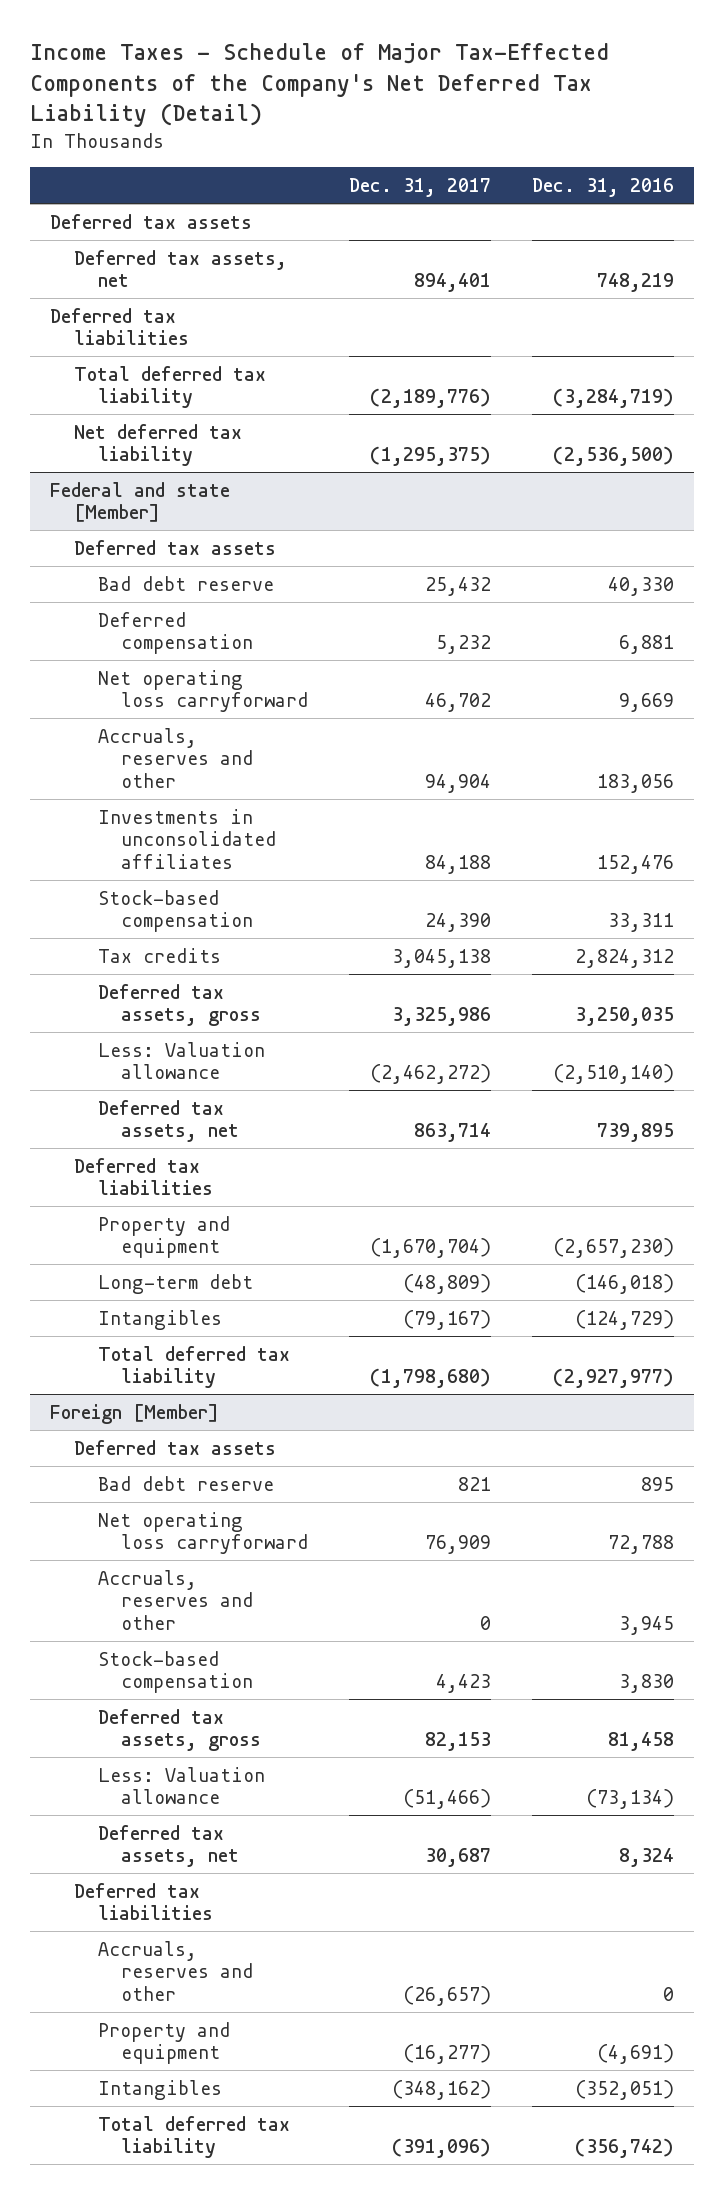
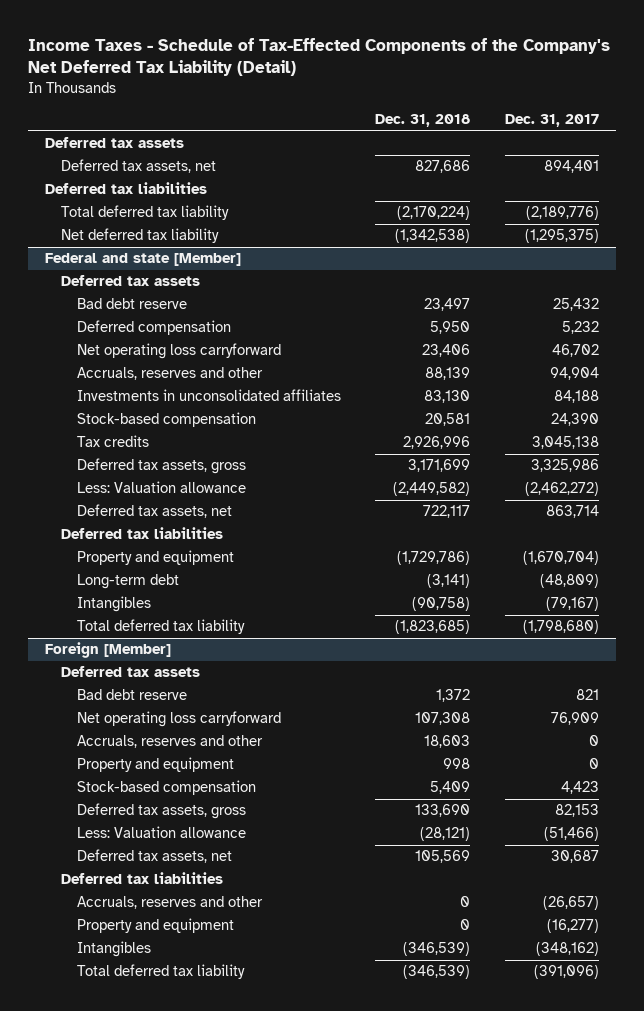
[29,43,609,128] Income Taxes - Schedule of Major Tax-Effected Components of the Company's Net Deferred Tax Liability (Detail) -> [28,37,611,77] Income Taxes - Schedule of Tax-Effected Components of the Company's Net Deferred Tax Liability (Detail)
[531,177,674,197] Dec. 31, 2016 -> none
none -> [375,114,471,128] Dec. 31, 2018
none -> [76,757,234,773] Property and equipment

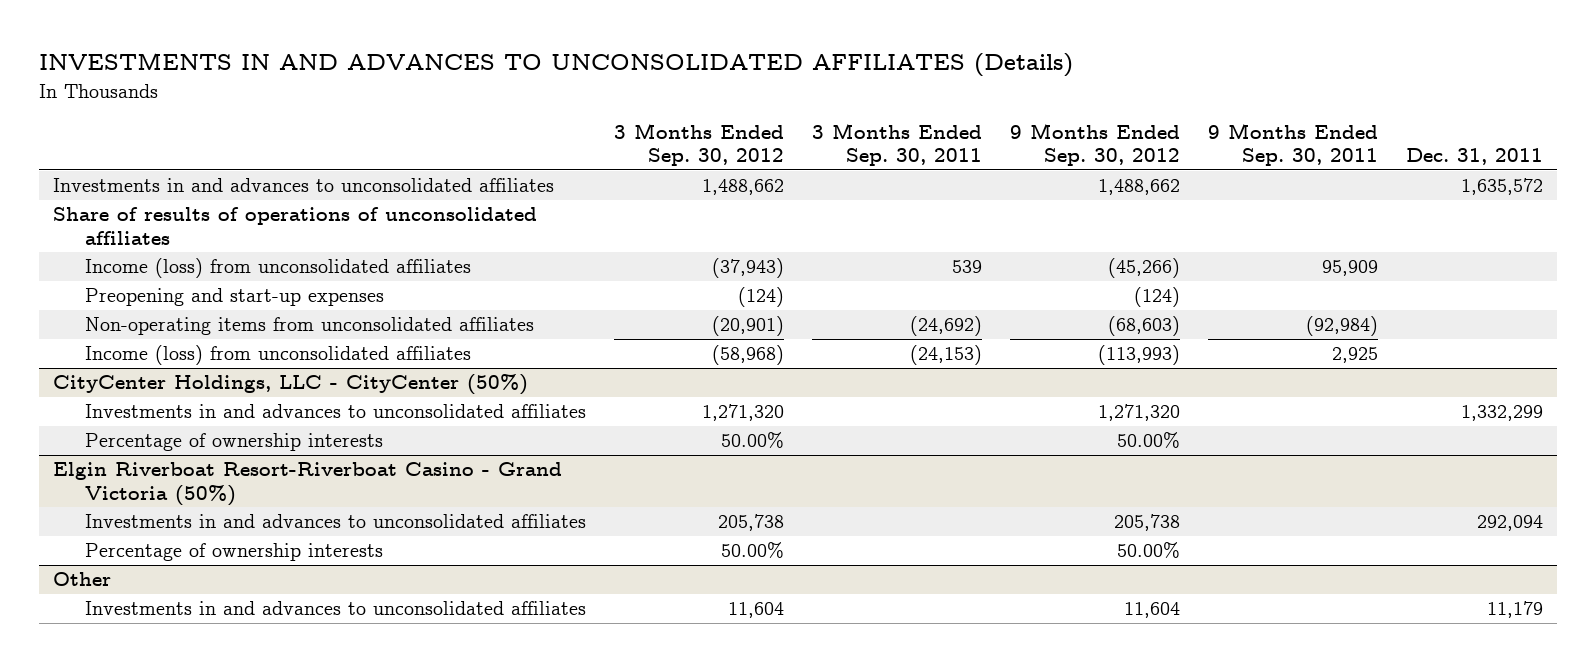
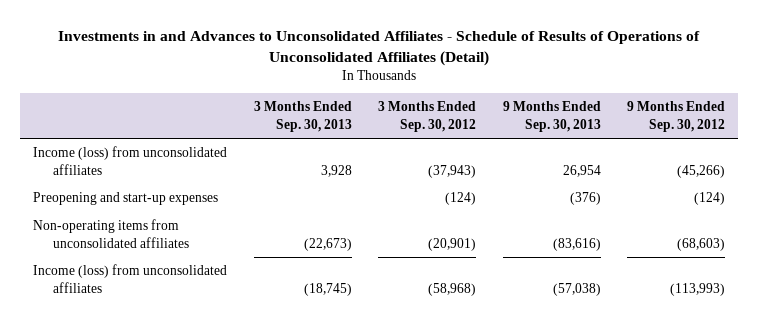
[39,53,1074,78] INVESTMENTS IN AND ADVANCES TO UNCONSOLIDATED AFFILIATES (Details) -> [58,30,701,66] Investments in and Advances to Unconsolidated Affiliates - Schedule of Results of Operations of Unconsolidated Affiliates (Detail)
[811,122,982,167] 3 Months Ended Sep. 30, 2011 -> none
[1207,122,1378,167] 9 Months Ended Sep. 30, 2011 -> none
[1405,148,1543,166] Dec. 31, 2011 -> none
none -> [253,101,352,132] 3 Months Ended Sep. 30, 2013
none -> [502,101,601,132] 9 Months Ended Sep. 30, 2013
[53,178,555,193] Investments in and advances to unconsolidated affiliates -> none
[53,207,538,245] Share of results of operations of unconsolidated affiliates -> none
[53,374,529,396] CityCenter Holdings, LLC - CityCenter (50%) -> none
[85,404,587,419] Investments in and advances to unconsolidated affiliates -> none
[85,433,384,452] Percentage of ownership interests -> none
[53,462,563,506] Elgin Riverboat Resort-Riverboat Casino - Grand Victoria (50%) -> none
[85,514,587,529] Investments in and advances to unconsolidated affiliates -> none
[85,543,384,562] Percentage of ownership interests -> none
[53,572,112,587] Other -> none
[85,601,587,616] Investments in and advances to unconsolidated affiliates -> none

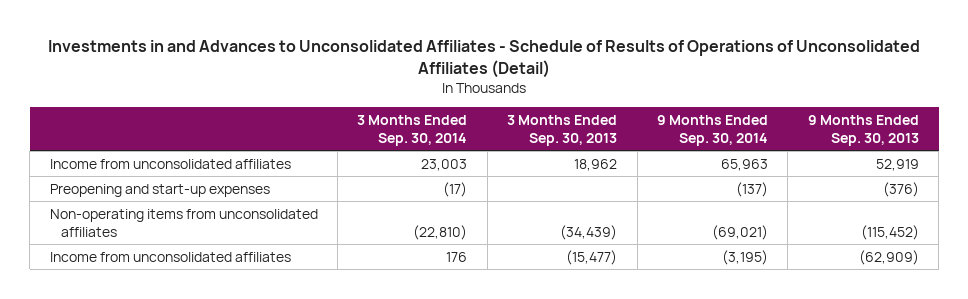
[378,101,477,132] 3 Months Ended Sep. 30, 2012 -> none
[627,101,726,132] 9 Months Ended Sep. 30, 2012 -> none
none -> [357,114,468,146] 3 Months Ended Sep. 30, 2014
none -> [656,114,768,146] 9 Months Ended Sep. 30, 2014
[33,146,228,175] Income (loss) from unconsolidated affiliates -> [49,158,291,169] Income from unconsolidated affiliates
[320,164,352,177] 3,928 -> [574,158,618,171] 18,962
[562,164,601,177] 26,954 -> [875,158,919,171] 52,919
[303,237,352,251] (22,673) -> [560,224,618,240] (34,439)
[552,237,601,251] (83,616) -> [860,224,919,240] (115,452)
[33,264,228,293] Income (loss) from unconsolidated affiliates -> [49,251,291,262] Income from unconsolidated affiliates
[303,282,352,296] (18,745) -> [566,249,618,265] (15,477)
[552,282,601,296] (57,038) -> [858,249,919,265] (62,909)

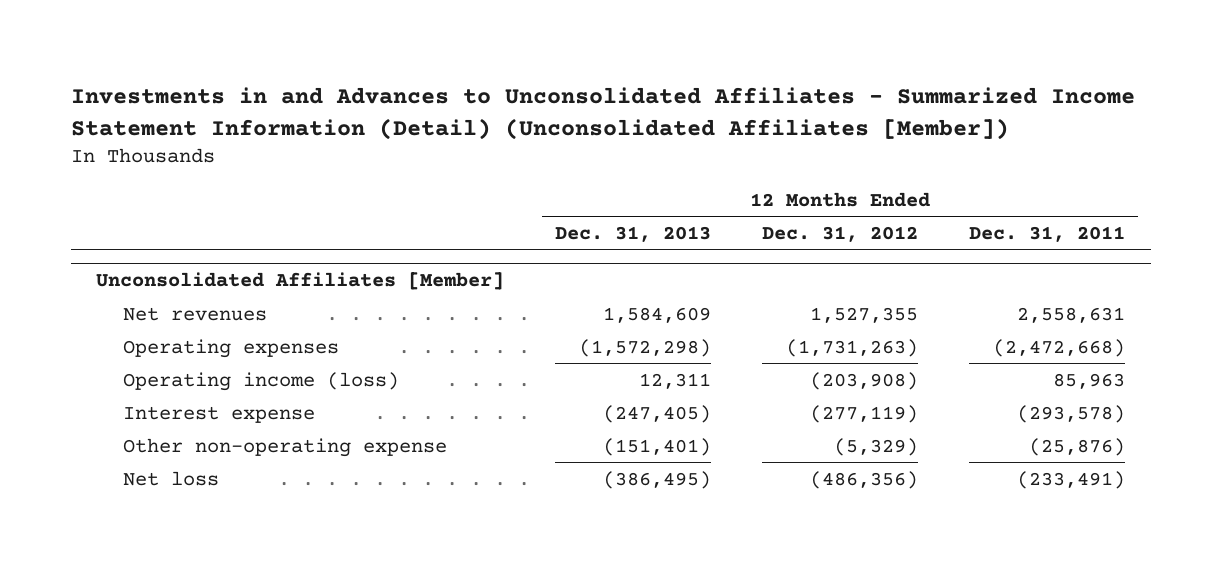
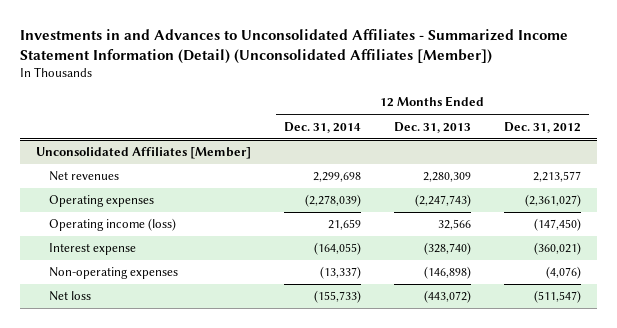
[969,225,1126,242] Dec. 31, 2011 -> none
none -> [283,121,361,133] Dec. 31, 2014
[123,437,448,457] Other non-operating expense -> none
[603,306,712,323] 1,584,609 -> [422,172,471,183] 2,280,309
[810,306,919,323] 1,527,355 -> [532,171,581,183] 2,213,577
[579,338,712,357] (1,572,298) -> [414,194,471,208] (2,247,743)
[786,338,919,357] (1,731,263) -> [524,194,581,208] (2,361,027)
[639,372,712,389] 12,311 -> [437,219,471,231] 32,566
[810,371,919,390] (203,908) -> [533,218,581,232] (147,450)
[603,404,712,423] (247,405) -> [423,242,471,256] (328,740)
[810,404,919,423] (277,119) -> [533,242,581,256] (360,021)
none -> [49,267,179,280] Non-operating expenses
[603,470,712,489] (386,495) -> [423,290,471,304] (443,072)
[810,470,919,489] (486,356) -> [533,290,581,304] (511,547)

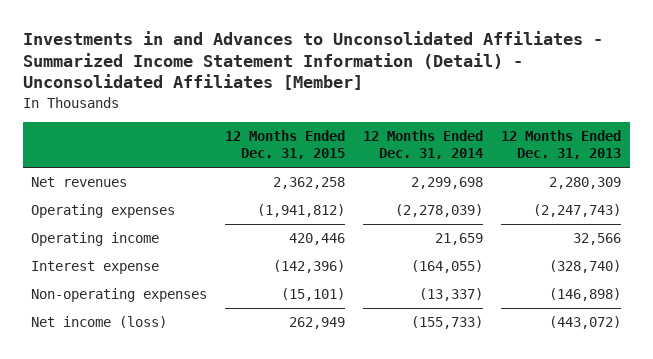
[19,28,568,64] Investments in and Advances to Unconsolidated Affiliates - Summarized Income Statement Information (Detail) (Unconsolidated Affiliates [Member]) -> [22,30,603,91] Investments in and Advances to Unconsolidated Affiliates - Summarized Income Statement Information (Detail) - Unconsolidated Affiliates [Member]
[503,121,581,133] Dec. 31, 2012 -> none
none -> [225,129,346,160] 12 Months Ended Dec. 31, 2015
[35,147,251,160] Unconsolidated Affiliates [Member] -> none
[49,218,177,232] Operating income (loss) -> [31,232,160,247] Operating income
[49,291,92,302] Net loss -> [31,316,168,329] Net income (loss)

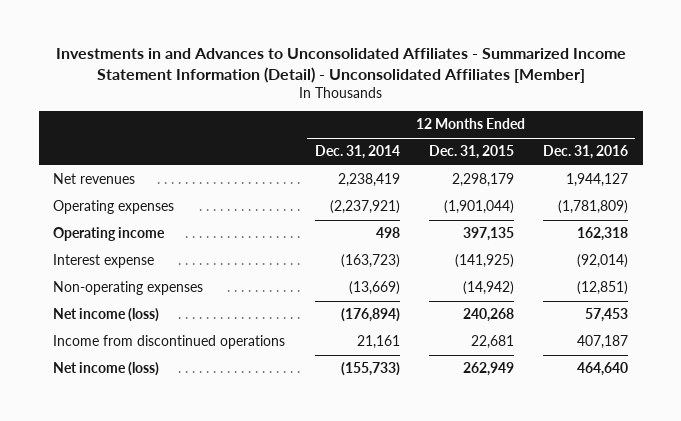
[501,129,622,160] 12 Months Ended Dec. 31, 2013 -> none
none -> [543,145,629,160] Dec. 31, 2016
[273,177,346,190] 2,362,258 -> [451,173,514,188] 2,298,179
[411,177,484,190] 2,299,698 -> [337,173,400,188] 2,238,419
[257,204,346,218] (1,941,812) -> [443,200,514,215] (1,901,044)
[395,204,484,218] (2,278,039) -> [329,200,400,215] (2,237,921)
[289,233,346,246] 420,446 -> [462,227,514,242] 397,135
[435,233,484,246] 21,659 -> [375,227,400,239] 498
[273,260,346,274] (142,396) -> [454,254,514,269] (141,925)
[411,260,484,274] (164,055) -> [340,254,400,269] (163,723)
[281,288,346,302] (15,101) -> [462,281,514,296] (14,942)
[419,288,484,302] (13,337) -> [348,281,400,296] (13,669)
none -> [53,308,160,323] Net income (loss)
none -> [53,335,286,350] Income from discontinued operations

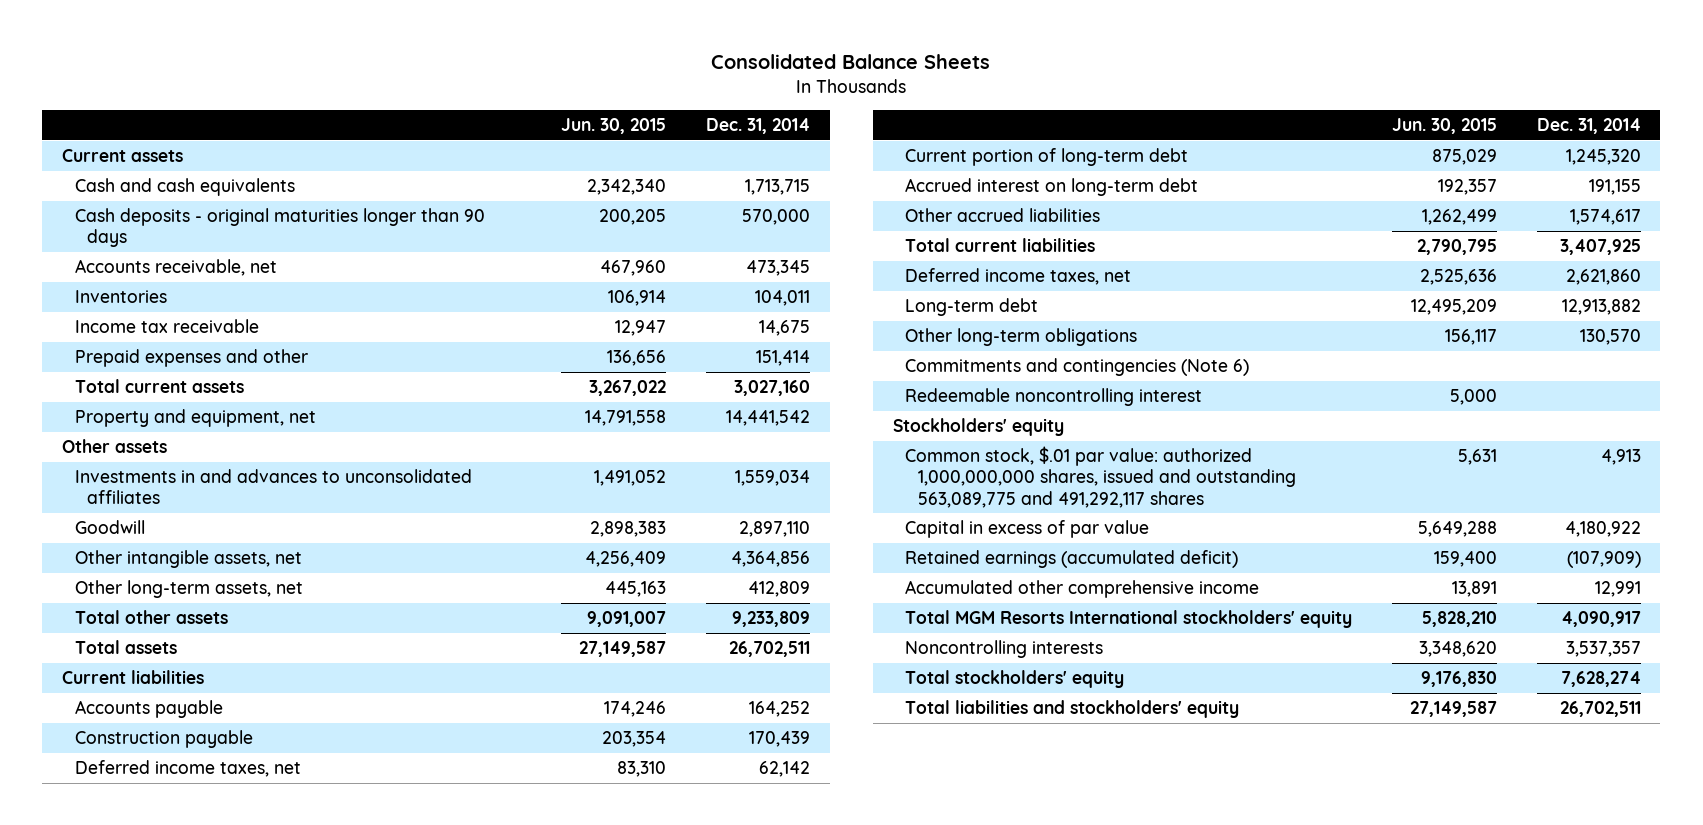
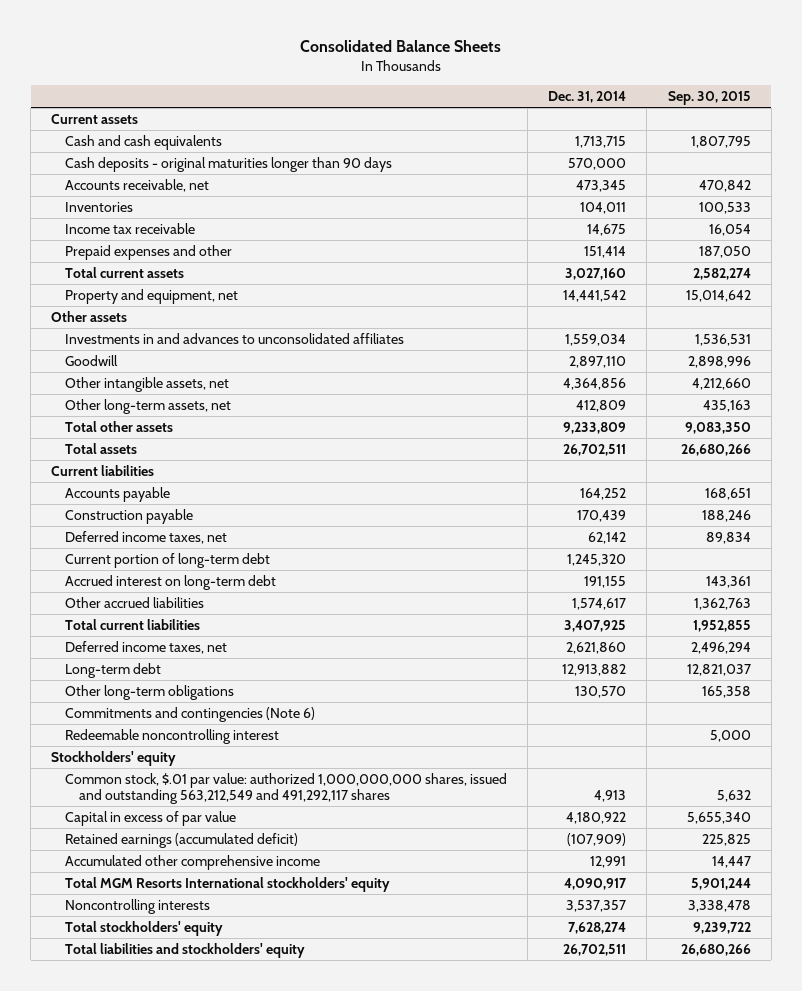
[561,117,667,134] Jun. 30, 2015 -> none
none -> [667,91,751,106] Sep. 30, 2015
[905,445,1297,508] Common stock, $.01 par value: authorized 1,000,000,000 shares, issued and outstanding 563,089,775 and 491,292,117 shares -> [64,772,507,805] Common stock, $.01 par value: authorized 1,000,000,000 shares, issued and outstanding 563,212,549 and 491,292,117 shares

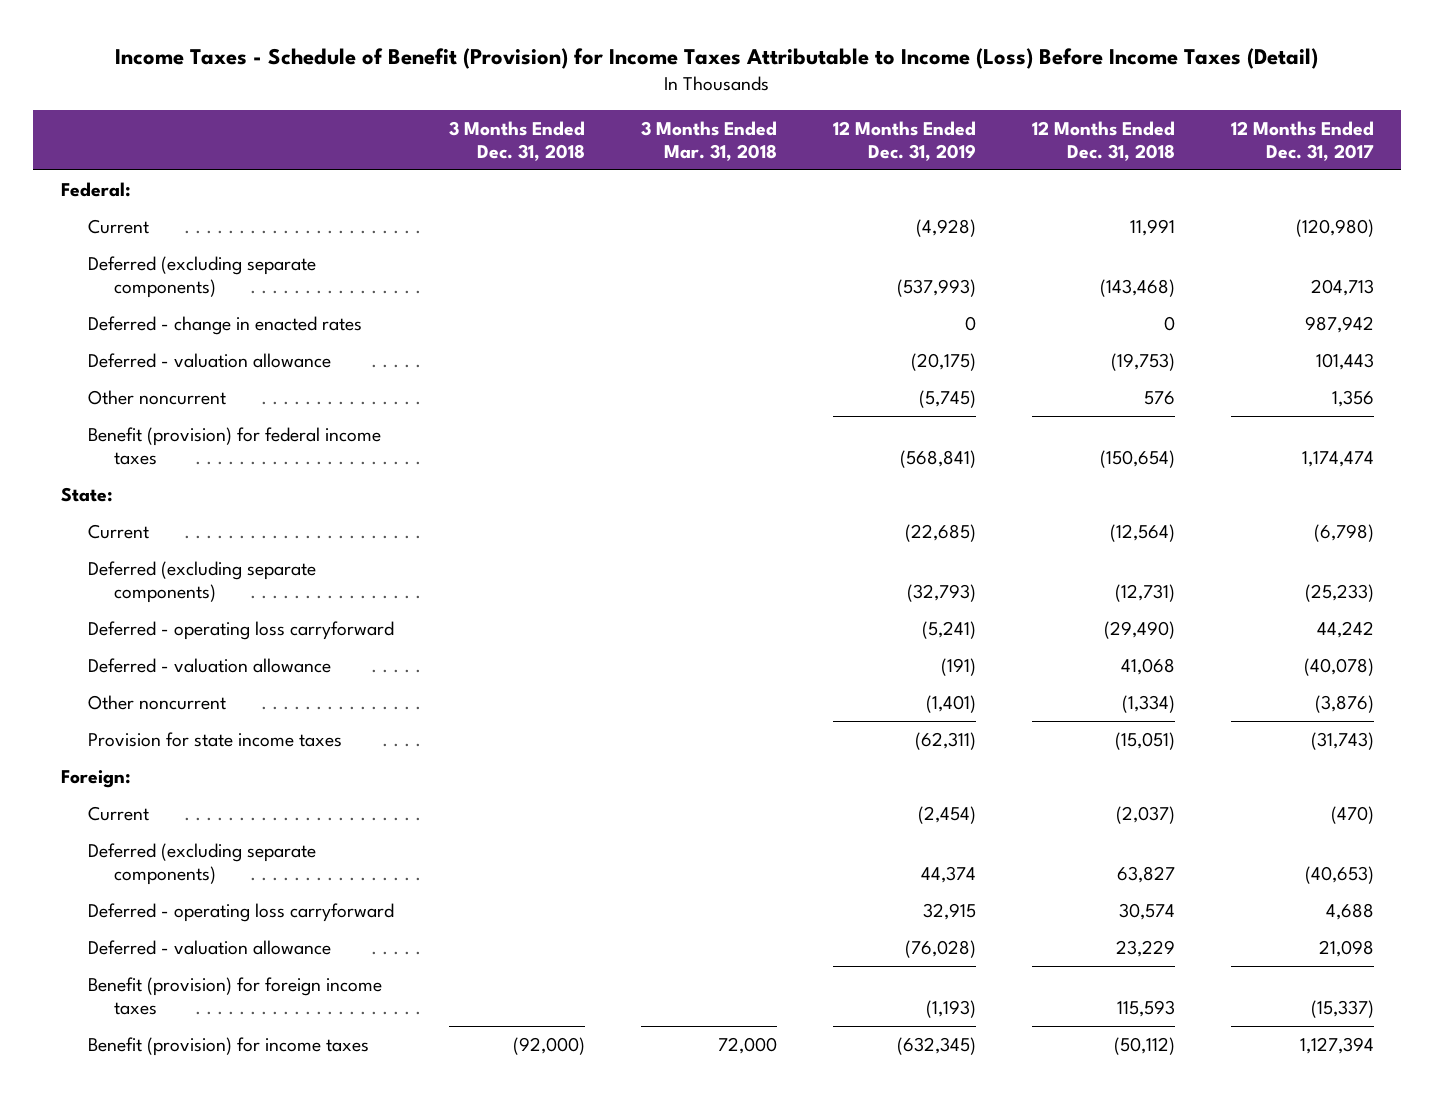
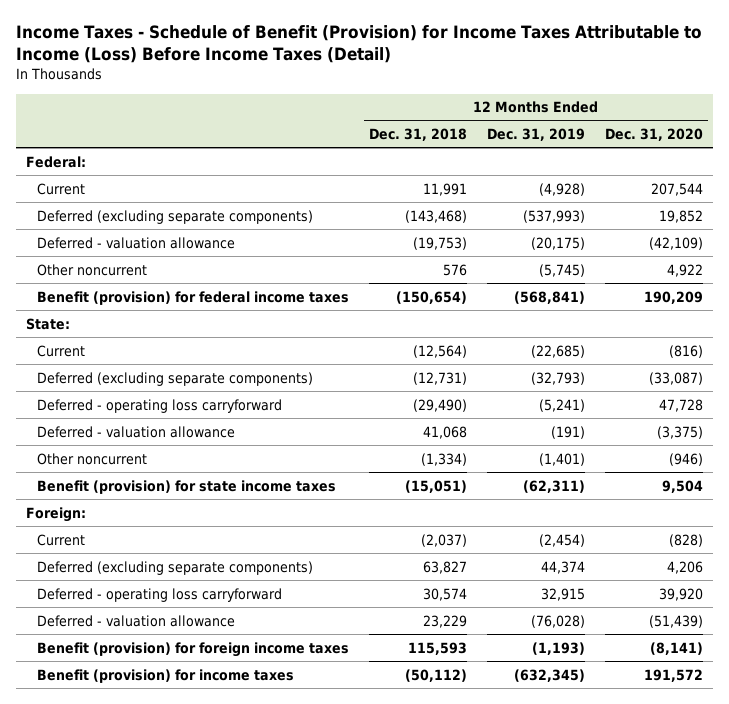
[449,120,586,161] 3 Months Ended Dec. 31, 2018 -> none
[641,120,778,161] 3 Months Ended Mar. 31, 2018 -> none
[1230,120,1374,161] 12 Months Ended Dec. 31, 2017 -> none
none -> [605,128,704,142] Dec. 31, 2020
[87,315,362,335] Deferred - change in enacted rates -> none
[87,731,342,747] Provision for state income taxes -> [37,479,337,494] Benefit (provision) for state income taxes

